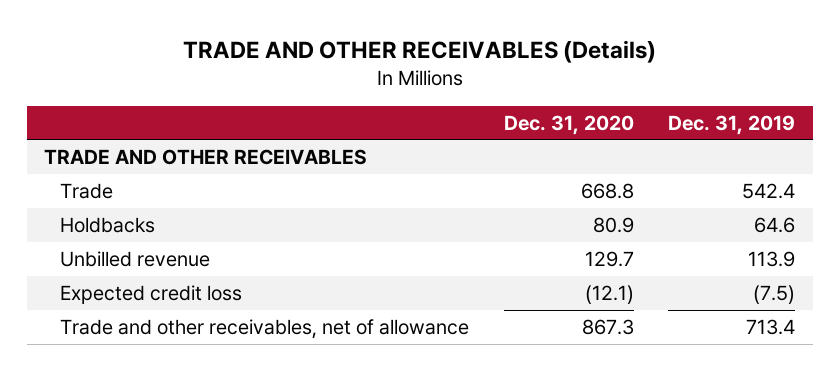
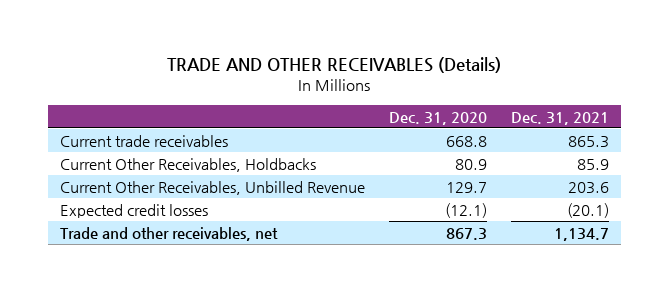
[668,114,796,135] Dec. 31, 2019 -> none
none -> [511,111,610,125] Dec. 31, 2021
[44,148,368,165] TRADE AND OTHER RECEIVABLES -> none
[60,182,114,199] Trade -> [59,134,228,147] Current trade receivables
[60,216,156,233] Holdbacks -> [59,157,316,172] Current Other Receivables, Holdbacks
[60,250,211,267] Unbilled revenue -> [59,180,365,195] Current Other Receivables, Unbilled Revenue
[60,284,243,304] Expected credit loss -> [59,203,208,218] Expected credit losses
[60,318,470,339] Trade and other receivables, net of allowance -> [59,226,278,241] Trade and other receivables, net

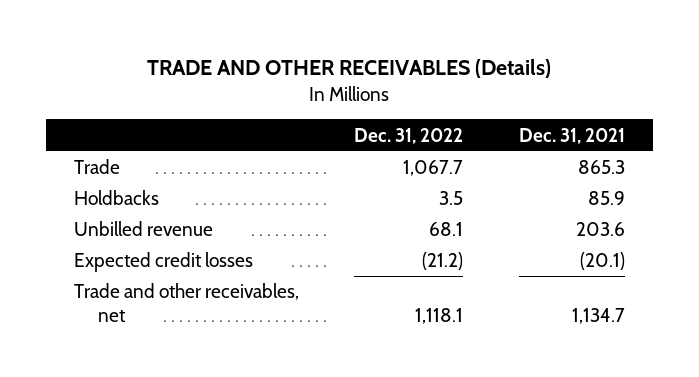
[388,111,487,125] Dec. 31, 2020 -> none
none -> [354,127,464,144] Dec. 31, 2022
[59,134,228,147] Current trade receivables -> [73,159,120,175] Trade
[59,157,316,172] Current Other Receivables, Holdbacks -> [73,190,159,206] Holdbacks
[59,180,365,195] Current Other Receivables, Unbilled Revenue -> [73,221,213,237] Unbilled revenue

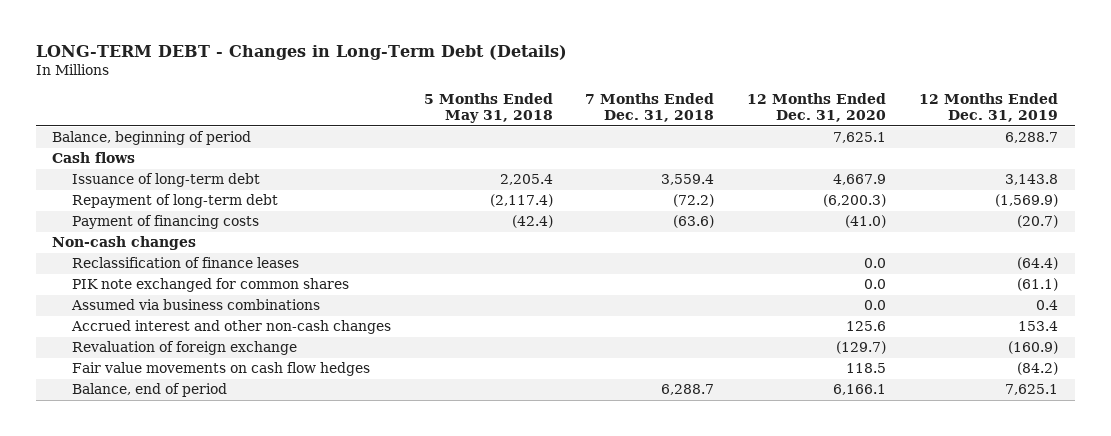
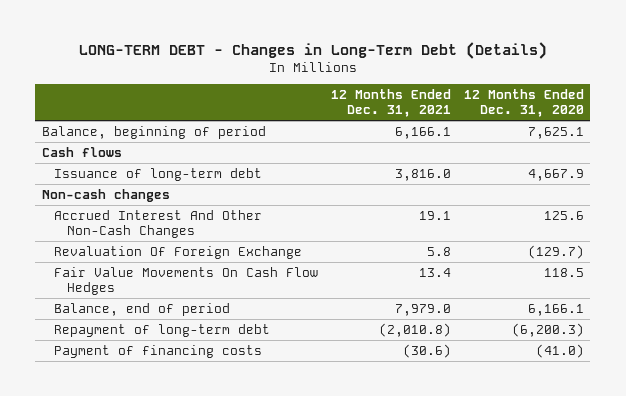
[423,93,553,123] 5 Months Ended May 31, 2018 -> none
[585,93,715,122] 7 Months Ended Dec. 31, 2018 -> none
[919,93,1059,122] 12 Months Ended Dec. 31, 2019 -> none
none -> [331,89,452,118] 12 Months Ended Dec. 31, 2021
[71,257,299,269] Reclassification of finance leases -> none
[71,278,349,293] PIK note exchanged for common shares -> none
[70,299,320,311] Assumed via business combinations -> none
[70,320,391,335] Accrued interest and other non-cash changes -> [54,209,263,238] Accrued Interest And Other Non-Cash Changes
[71,341,297,356] Revaluation of foreign exchange -> [54,245,303,259] Revaluation Of Foreign Exchange
[71,362,370,377] Fair value movements on cash flow hedges -> [54,266,319,295] Fair Value Movements On Cash Flow Hedges
[71,194,278,209] Repayment of long-term debt -> [54,323,271,337] Repayment of long-term debt
[71,215,259,230] Payment of financing costs -> [54,344,263,358] Payment of financing costs

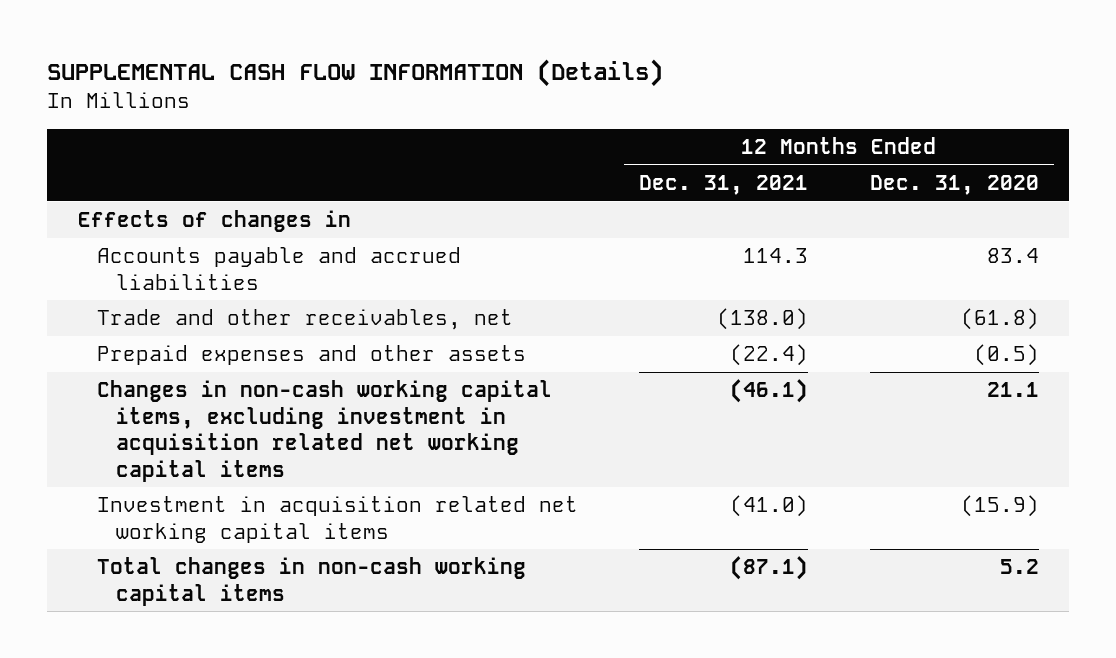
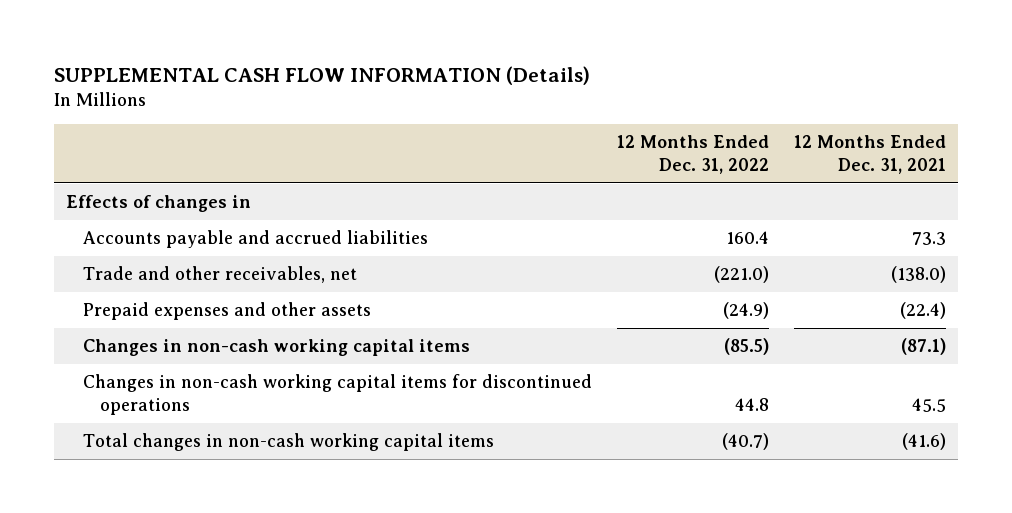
[869,175,1039,196] Dec. 31, 2020 -> none
none -> [616,135,769,174] 12 Months Ended Dec. 31, 2022
[743,248,809,264] 114.3 -> [911,232,946,246] 73.3
[96,496,578,543] Investment in acquisition related net working capital items -> none
[96,380,552,482] Changes in non-cash working capital items, excluding investment in acquisition related net working capital items -> [83,339,471,357] Changes in non-cash working capital items
[730,379,809,404] (46.1) -> [900,338,946,356] (87.1)
none -> [83,374,593,415] Changes in non-cash working capital items for discontinued operations
[730,556,809,581] (87.1) -> [901,433,946,451] (41.6)

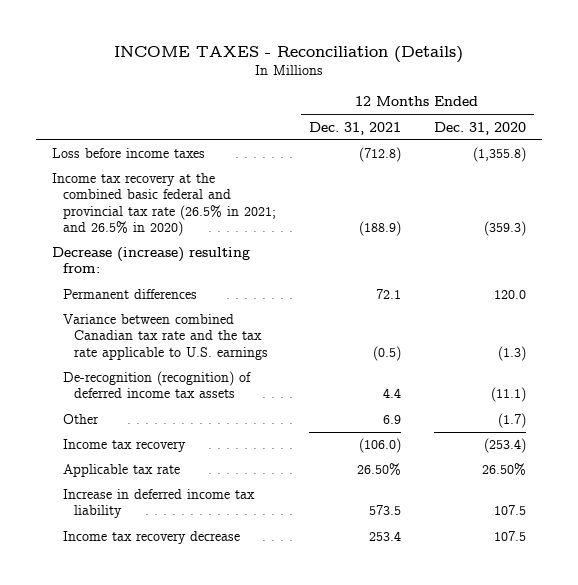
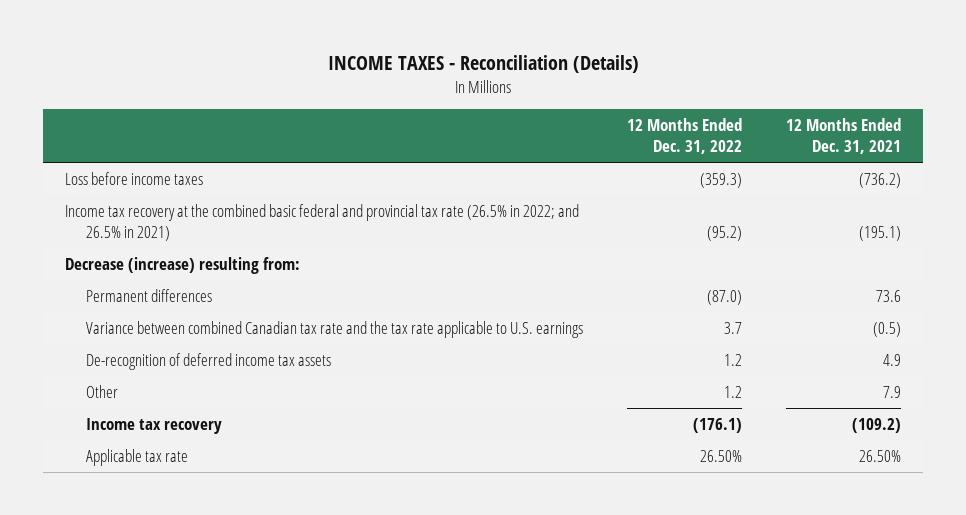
[433,121,526,135] Dec. 31, 2020 -> none
none -> [627,118,743,155] 12 Months Ended Dec. 31, 2022
[359,147,402,163] (712.8) -> [858,172,901,188] (736.2)
[52,173,277,236] Income tax recovery at the combined basic federal and provincial tax rate (26.5% in 2021; and 26.5% in 2020) -> [65,203,580,241] Income tax recovery at the combined basic federal and provincial tax rate (26.5% in 2022; and 26.5% in 2021)
[359,220,402,236] (188.9) -> [858,225,901,241] (195.1)
[376,289,402,300] 72.1 -> [875,289,901,302] 73.6
[63,371,252,399] De-recognition (recognition) of deferred income tax assets -> [86,352,332,370] De-recognition of deferred income tax assets
[383,388,402,399] 4.4 -> [882,353,901,366] 4.9
[383,415,402,425] 6.9 -> [882,385,901,398] 7.9
[359,438,402,454] (106.0) -> [851,417,901,433] (109.2)
[63,489,256,519] Increase in deferred income tax liability -> none
[63,531,241,545] Income tax recovery decrease -> none

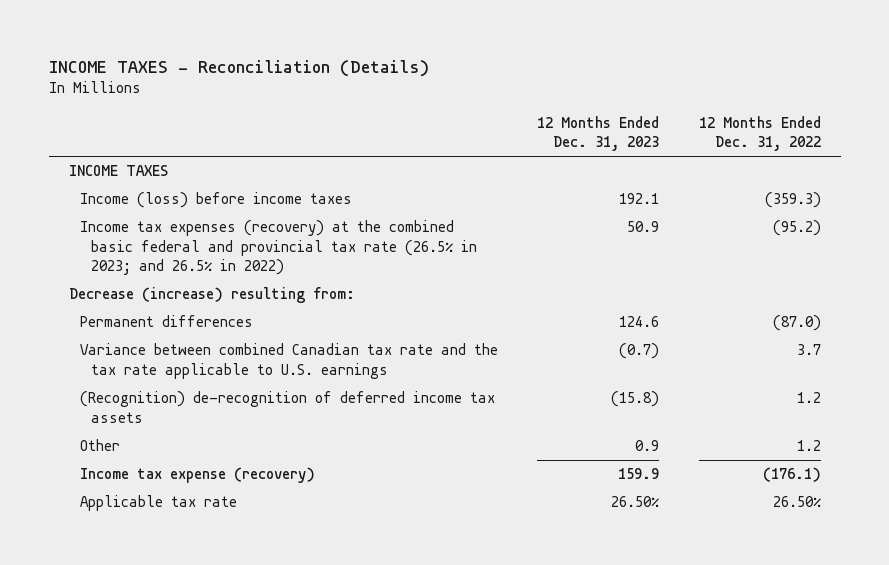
[785,118,901,155] 12 Months Ended Dec. 31, 2021 -> none
none -> [537,115,660,152] 12 Months Ended Dec. 31, 2023
none -> [68,165,168,177] INCOME TAXES
[65,171,204,185] Loss before income taxes -> [79,192,352,209] Income (loss) before income taxes
[65,203,580,241] Income tax recovery at the combined basic federal and provincial tax rate (26.5% in 2022; and 26.5% in 2021) -> [79,220,478,276] Income tax expenses (recovery) at the combined basic federal and provincial tax rate (26.5% in 2023; and 26.5% in 2022)
[86,352,332,370] De-recognition of deferred income tax assets -> [79,391,495,423] (Recognition) de-recognition of deferred income tax assets
[86,417,223,434] Income tax recovery -> [79,467,315,484] Income tax expense (recovery)

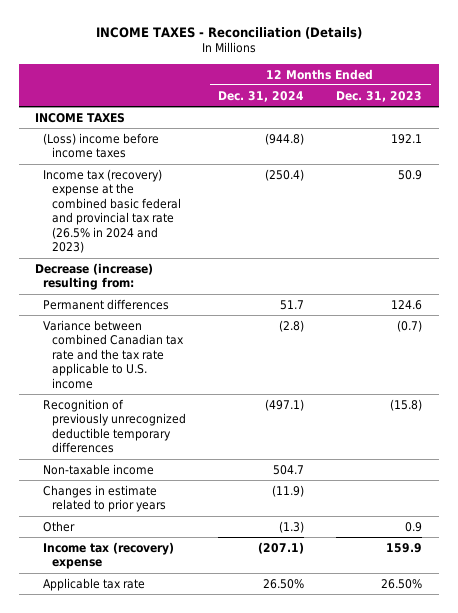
[698,115,821,152] 12 Months Ended Dec. 31, 2022 -> none
none -> [218,90,305,102] Dec. 31, 2024
[79,192,352,209] Income (loss) before income taxes -> [43,132,160,159] (Loss) income before income taxes
[79,220,478,276] Income tax expenses (recovery) at the combined basic federal and provincial tax rate (26.5% in 2023; and 26.5% in 2022) -> [43,168,181,254] Income tax (recovery) expense at the combined basic federal and provincial tax rate (26.5% in 2024 and 2023)
[79,343,498,379] Variance between combined Canadian tax rate and the tax rate applicable to U.S. earnings -> [43,319,184,389] Variance between combined Canadian tax rate and the tax rate applicable to U.S. income
[79,391,495,423] (Recognition) de-recognition of deferred income tax assets -> [43,398,186,454] Recognition of previously unrecognized deductible temporary differences
none -> [43,463,155,475] Non-taxable income
none -> [43,484,166,513] Changes in estimate related to prior years
[79,467,315,484] Income tax expense (recovery) -> [43,541,175,570] Income tax (recovery) expense

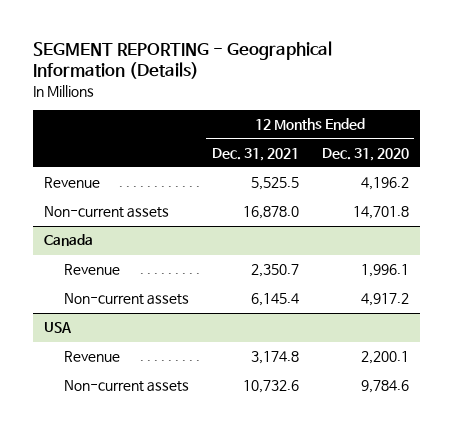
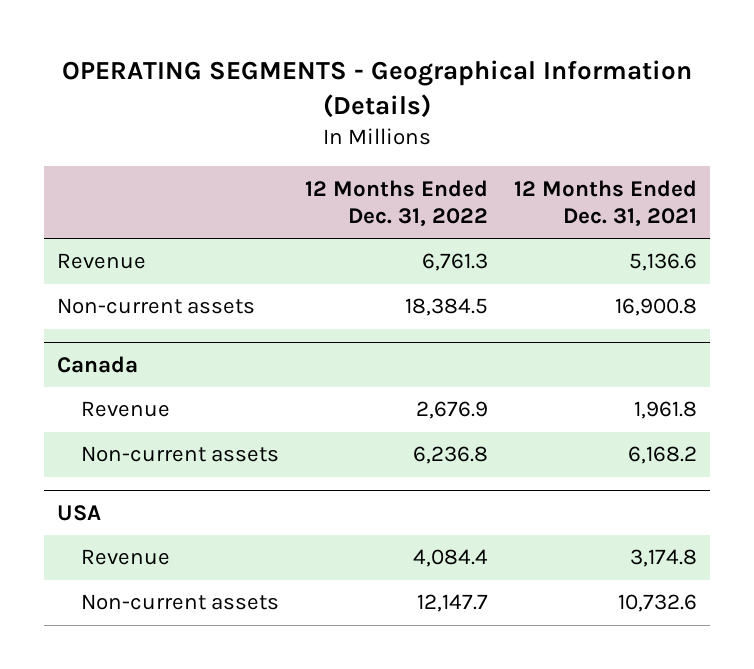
[32,40,332,80] SEGMENT REPORTING - Geographical Information (Details) -> [62,59,693,118] OPERATING SEGMENTS - Geographical Information (Details)
[321,147,409,161] Dec. 31, 2020 -> none
none -> [305,179,489,227] 12 Months Ended Dec. 31, 2022
[250,177,299,191] 5,525.5 -> [629,253,698,272] 5,136.6
[242,206,299,220] 16,878.0 -> [615,298,698,317] 16,900.8
[250,264,299,278] 2,350.7 -> [634,401,698,420] 1,961.8
[250,293,299,307] 6,145.4 -> [628,446,698,465] 6,168.2

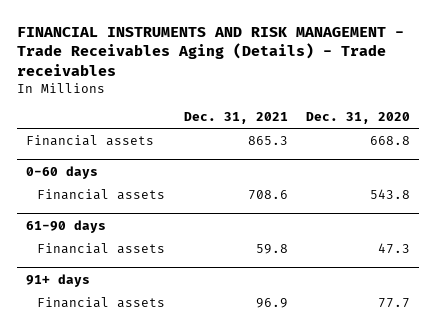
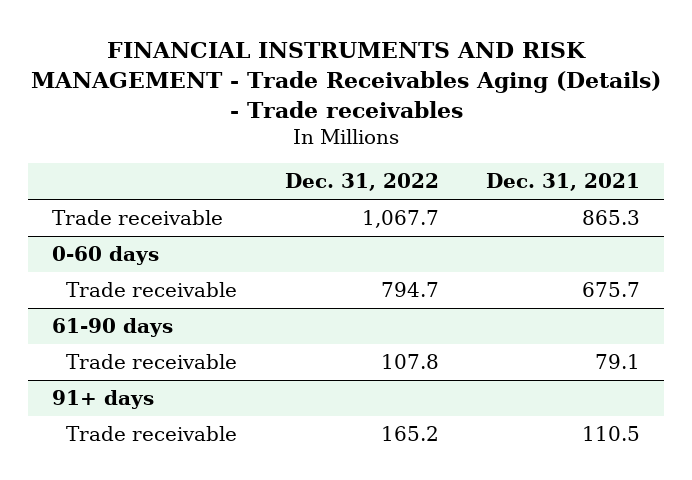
[305,112,410,125] Dec. 31, 2020 -> none
none -> [284,173,439,192] Dec. 31, 2022
[26,134,155,146] Financial assets -> [51,209,223,225] Trade receivable
[37,188,166,200] Financial assets -> none
none -> [66,281,238,297] Trade receivable
[37,242,166,254] Financial assets -> none
none -> [66,353,238,369] Trade receivable
[37,296,166,308] Financial assets -> none
none -> [66,425,238,441] Trade receivable

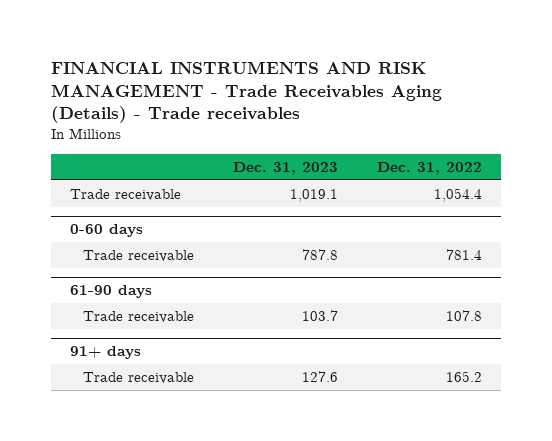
[485,173,640,192] Dec. 31, 2021 -> none
none -> [233,161,339,175] Dec. 31, 2023
[361,209,439,228] 1,067.7 -> [433,187,482,202] 1,054.4
[380,281,439,297] 794.7 -> [445,248,482,260] 781.4

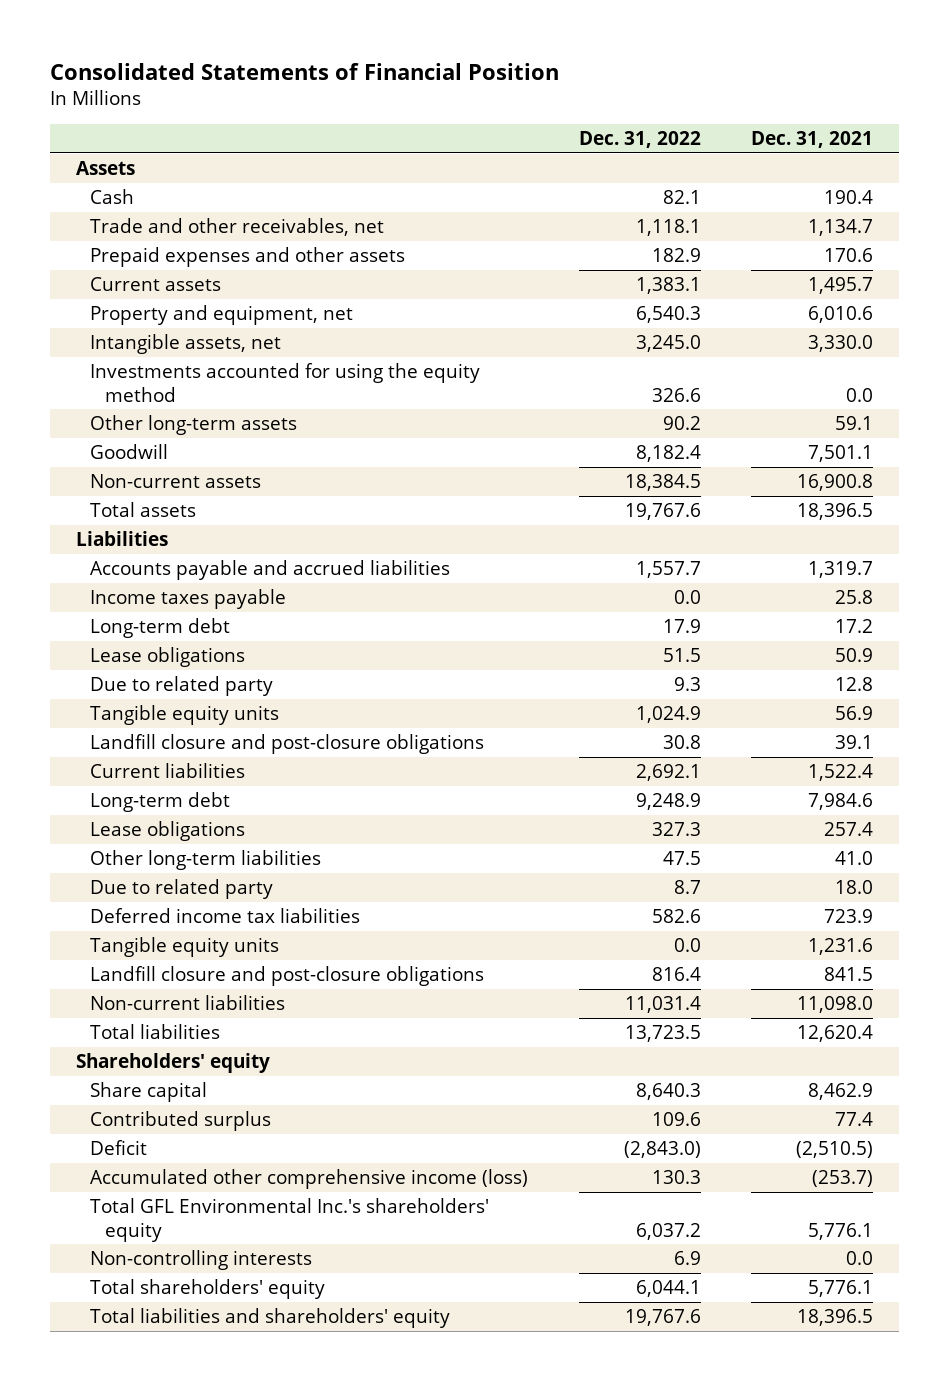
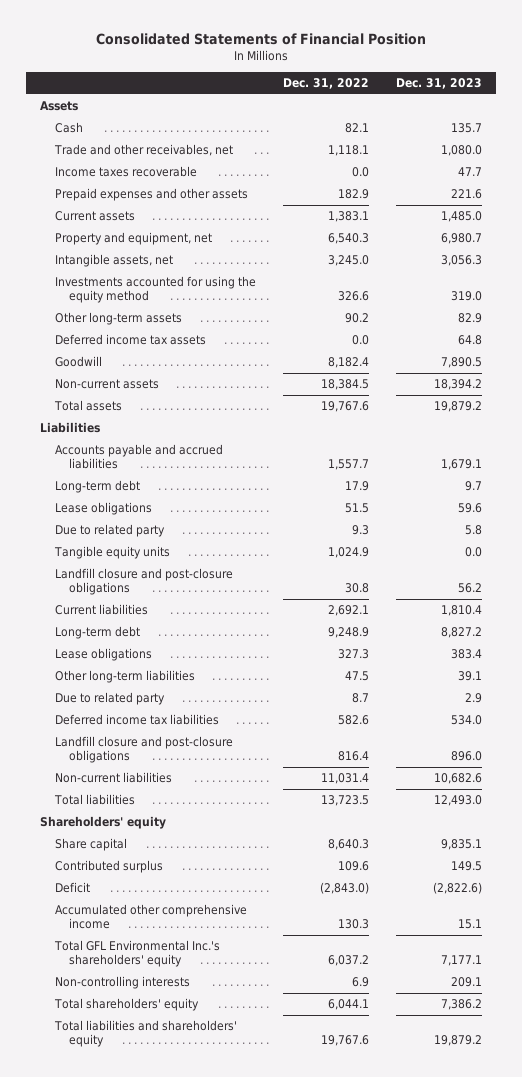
[751,130,874,148] Dec. 31, 2021 -> none
none -> [396,77,483,89] Dec. 31, 2023
none -> [54,166,197,178] Income taxes recoverable
none -> [54,334,206,346] Deferred income tax assets
[90,589,287,610] Income taxes payable -> none
[90,937,280,958] Tangible equity units -> none
[90,1169,529,1190] Accumulated other comprehensive income (loss) -> [54,904,247,930] Accumulated other comprehensive income

